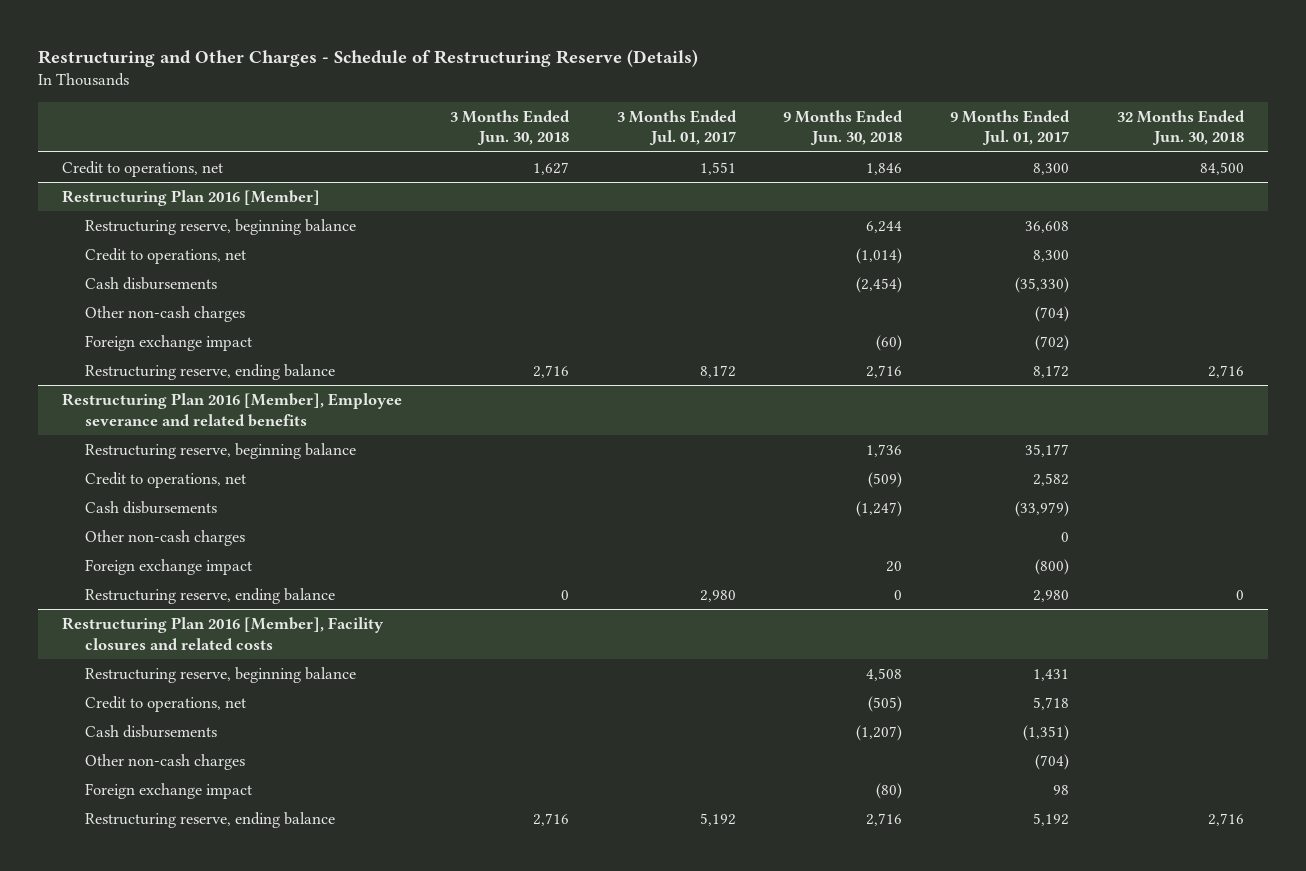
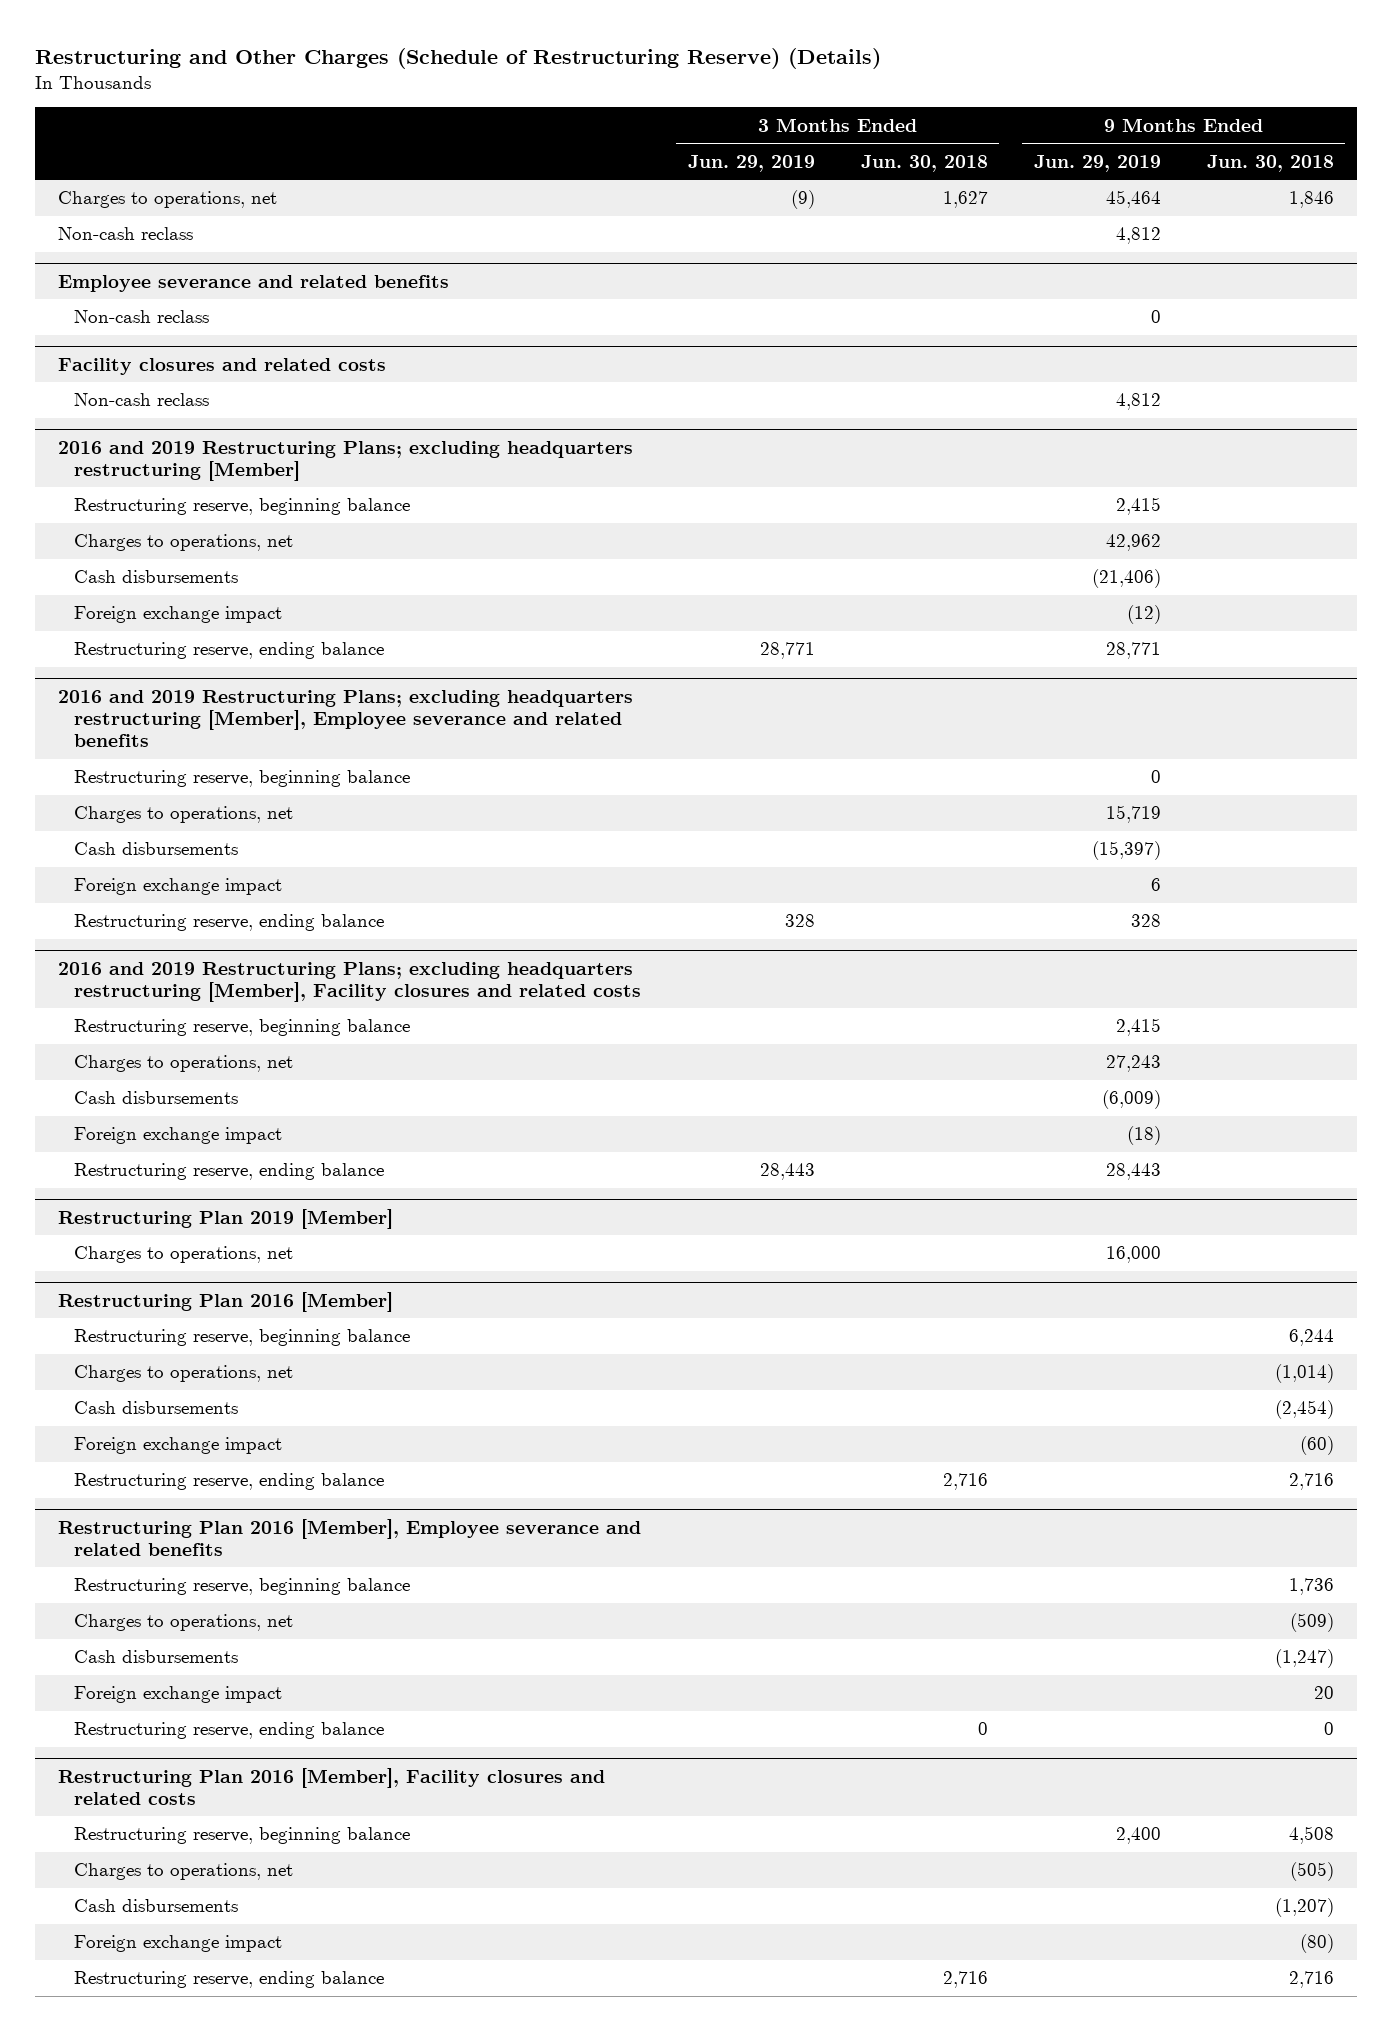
[38,49,699,68] Restructuring and Other Charges - Schedule of Restructuring Reserve (Details) -> [35,47,882,69] Restructuring and Other Charges (Schedule of Restructuring Reserve) (Details)
[616,109,737,146] 3 Months Ended Jul. 01, 2017 -> none
[950,109,1071,146] 9 Months Ended Jul. 01, 2017 -> none
[1116,109,1245,146] 32 Months Ended Jun. 30, 2018 -> none
none -> [687,154,815,172] Jun. 29, 2019
none -> [1033,154,1161,172] Jun. 29, 2019
[62,160,224,177] Credit to operations, net -> [58,191,278,209] Charges to operations, net
none -> [58,227,194,241] Non-cash reclass
none -> [58,274,450,292] Employee severance and related benefits
none -> [74,310,210,324] Non-cash reclass
none -> [58,357,387,375] Facility closures and related costs
none -> [74,393,210,407] Non-cash reclass
none -> [58,440,634,481] 2016 and 2019 Restructuring Plans; excluding headquarters restructuring [Member]
none -> [74,498,411,516] Restructuring reserve, beginning balance
none -> [74,534,294,552] Charges to operations, net
none -> [74,570,239,584] Cash disbursements
none -> [74,606,283,624] Foreign exchange impact
none -> [74,642,385,660] Restructuring reserve, ending balance
none -> [58,689,634,748] 2016 and 2019 Restructuring Plans; excluding headquarters restructuring [Member], Employee severance and related benefits
none -> [74,770,411,788] Restructuring reserve, beginning balance
none -> [74,806,294,824] Charges to operations, net
none -> [74,842,239,856] Cash disbursements
none -> [74,878,283,896] Foreign exchange impact
none -> [74,914,385,932] Restructuring reserve, ending balance
none -> [58,961,642,1002] 2016 and 2019 Restructuring Plans; excluding headquarters restructuring [Member], Facility closures and related costs
none -> [74,1019,411,1037] Restructuring reserve, beginning balance
none -> [74,1055,294,1073] Charges to operations, net
none -> [74,1091,239,1105] Cash disbursements
none -> [74,1127,283,1145] Foreign exchange impact
none -> [74,1163,385,1181] Restructuring reserve, ending balance
none -> [58,1208,394,1229] Restructuring Plan 2019 [Member]
none -> [74,1246,294,1264] Charges to operations, net
[84,247,246,264] Credit to operations, net -> [74,1365,294,1383] Charges to operations, net
[84,305,245,322] Other non-cash charges -> none
[84,471,246,488] Credit to operations, net -> [74,1614,294,1632] Charges to operations, net
[84,529,245,546] Other non-cash charges -> none
[84,695,246,712] Credit to operations, net -> [74,1863,294,1881] Charges to operations, net
[84,753,245,770] Other non-cash charges -> none

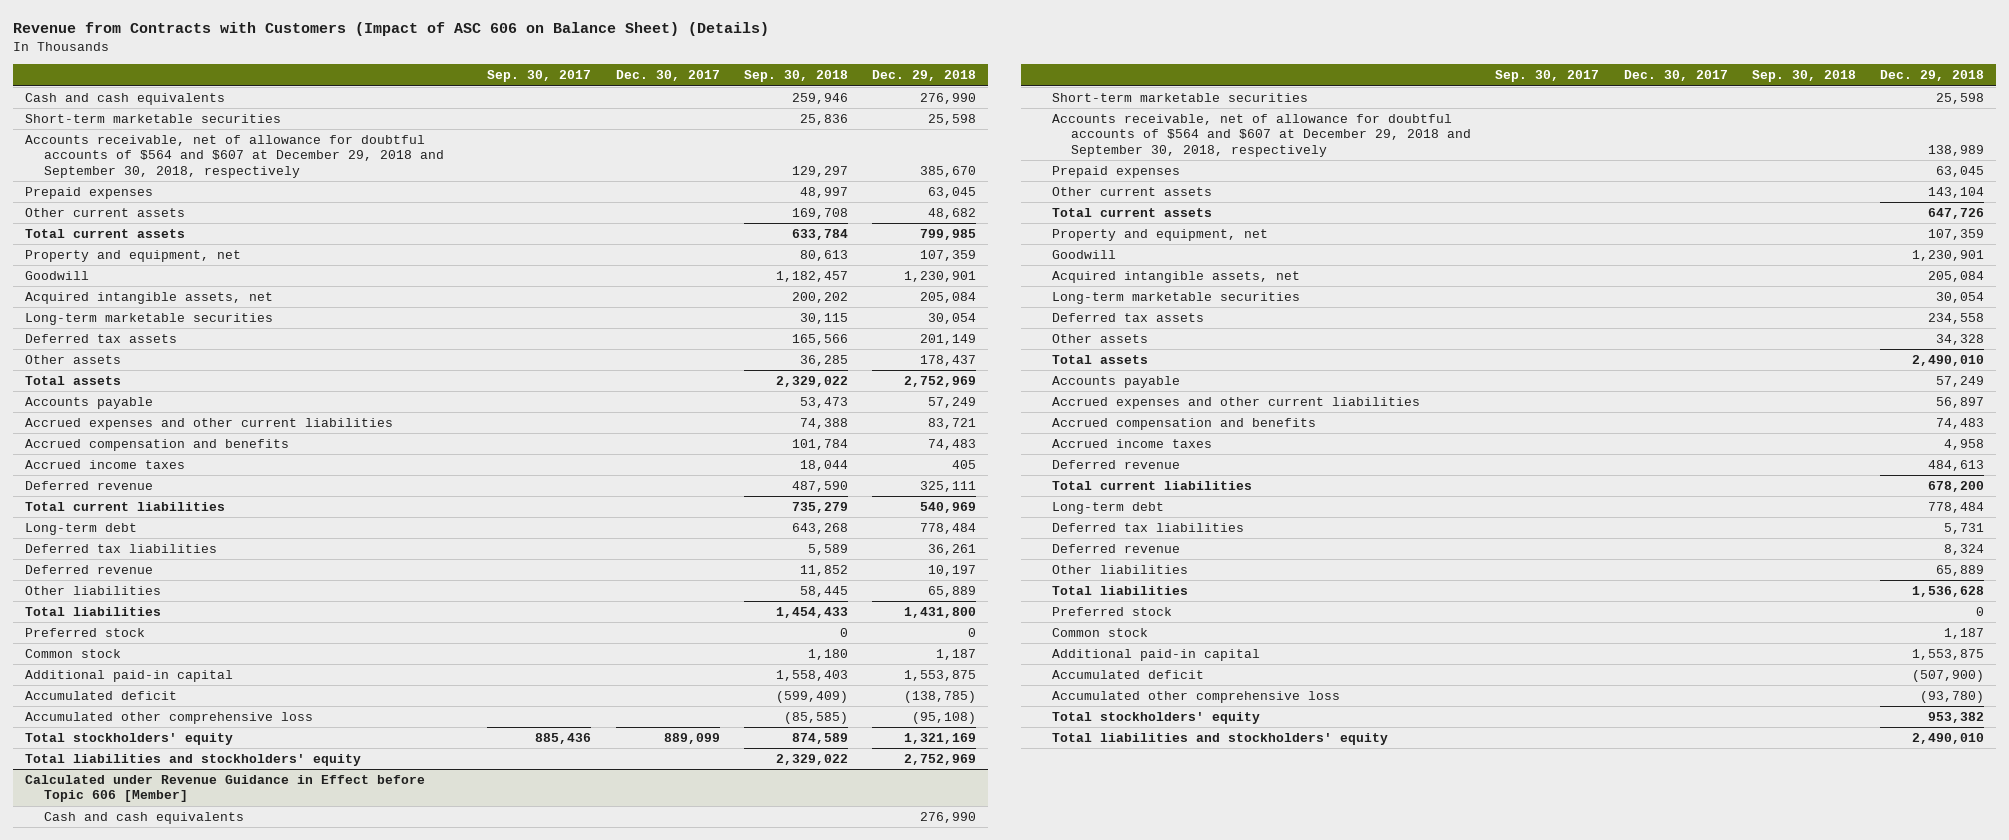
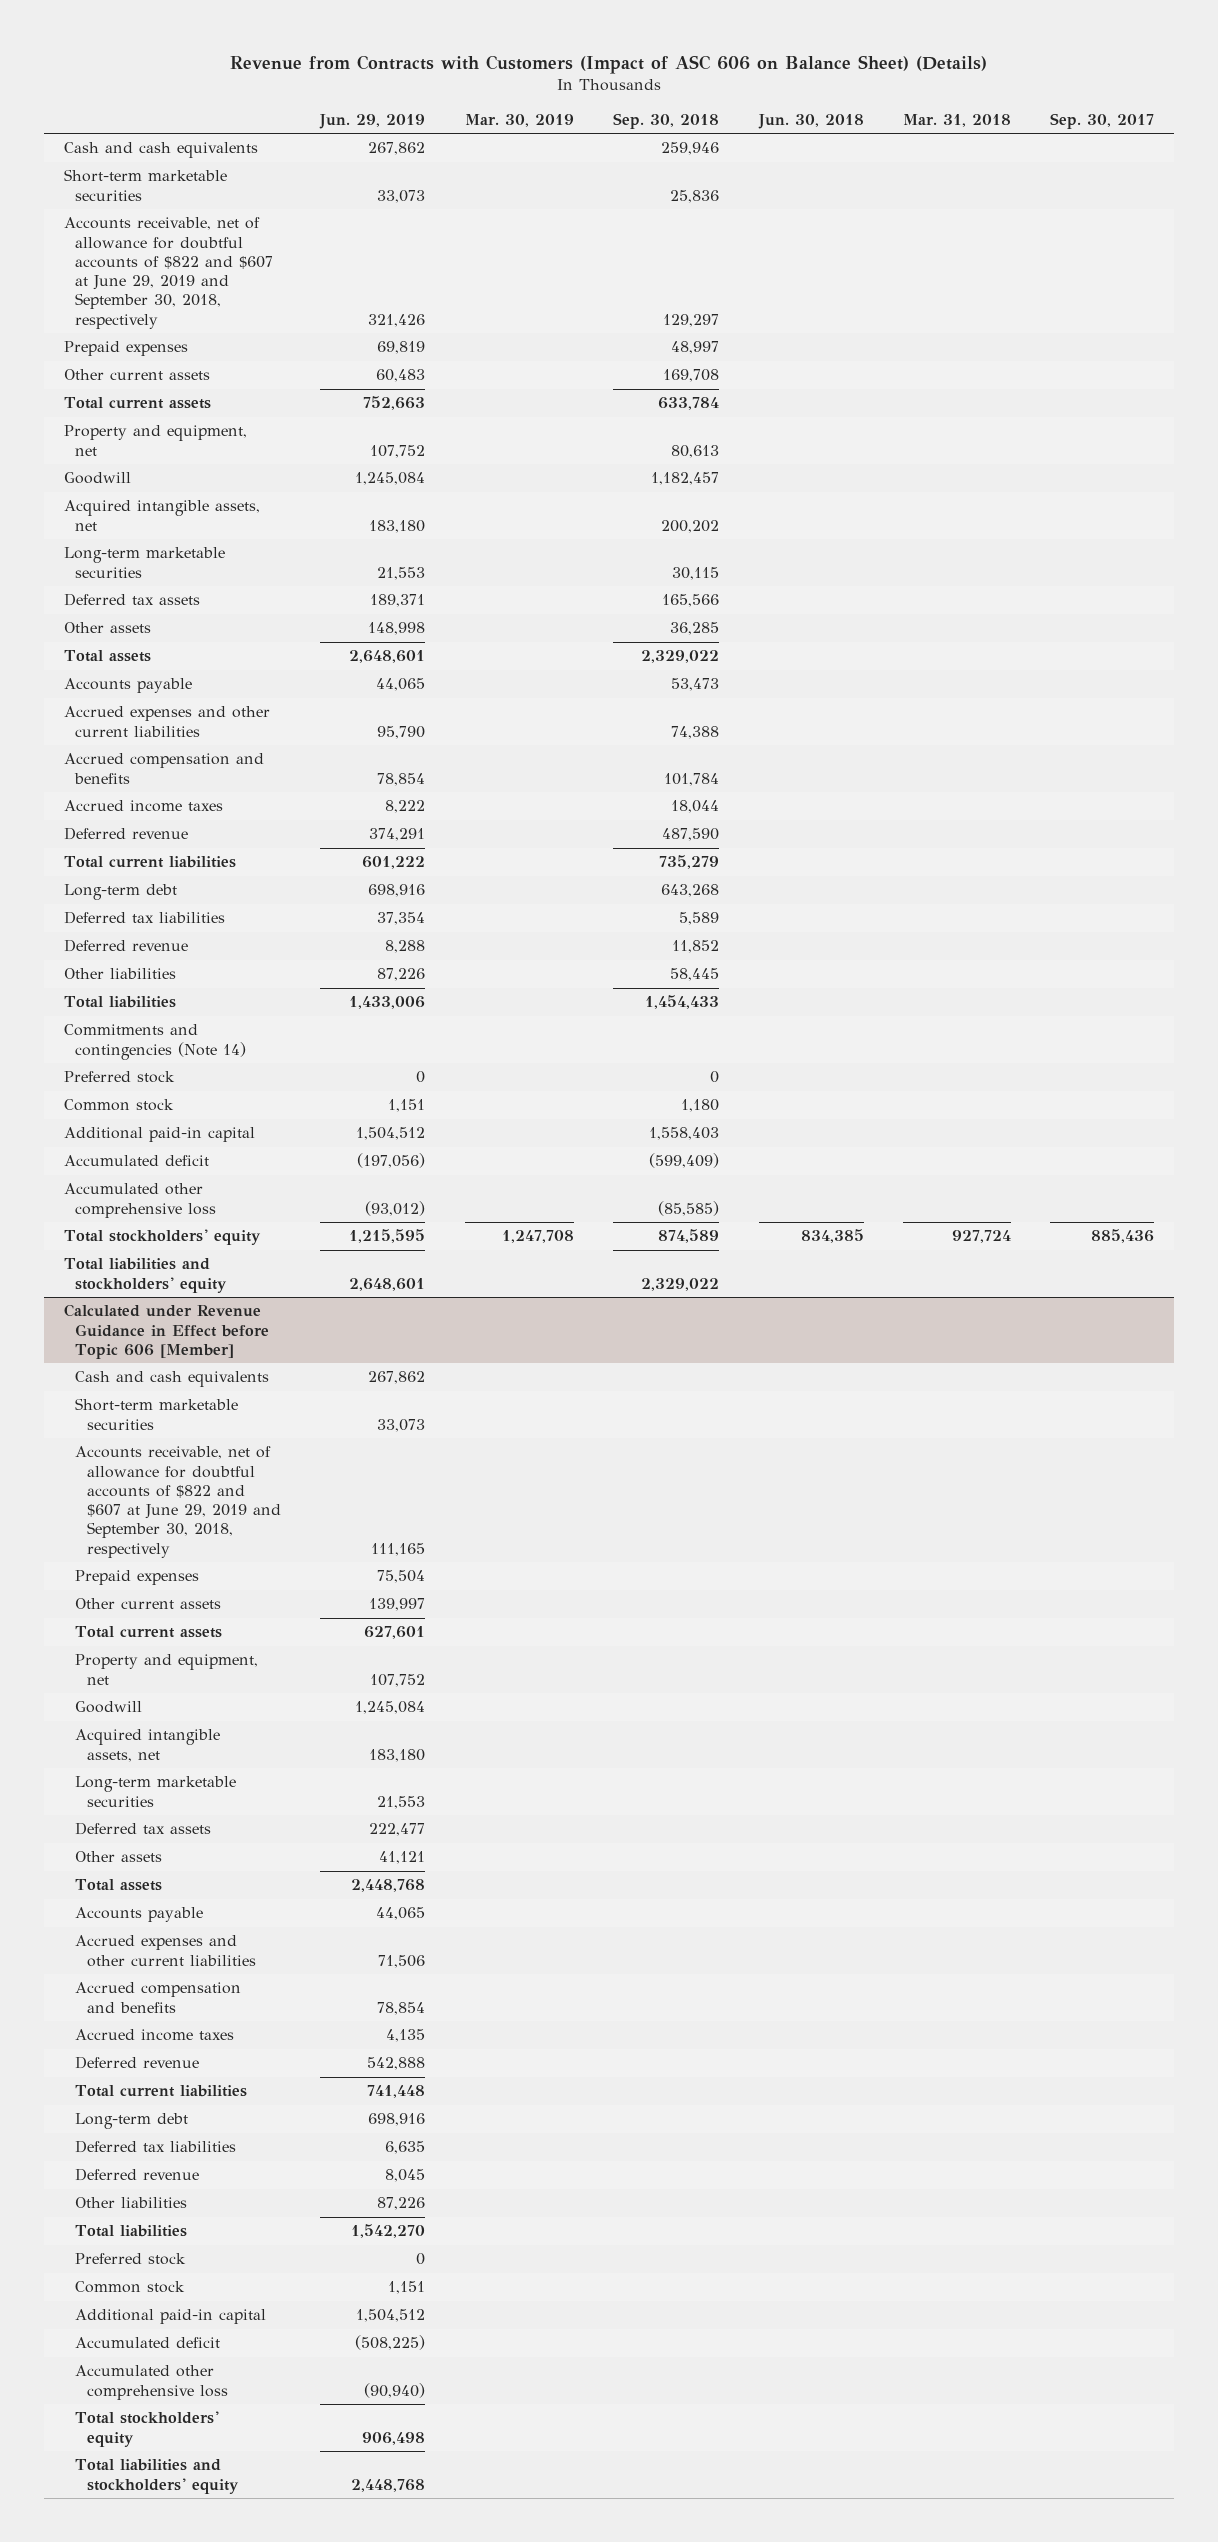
[615,70,720,82] Dec. 30, 2017 -> none
[872,70,977,82] Dec. 29, 2018 -> none
none -> [319,113,426,129] Jun. 29, 2019
none -> [464,113,574,127] Mar. 30, 2019
none -> [757,113,864,129] Jun. 30, 2018
none -> [902,113,1011,127] Mar. 31, 2018
[25,135,445,178] Accounts receivable, net of allowance for doubtful accounts of $564 and $607 at December 29, 2018 and September 30, 2018, respectively -> [63,217,274,329] Accounts receivable, net of allowance for doubtful accounts of $822 and $607 at June 29, 2019 and September 30, 2018, respectively
none -> [63,1024,247,1060] Commitments and contingencies (Note 14)
[1052,114,1472,157] Accounts receivable, net of allowance for doubtful accounts of $564 and $607 at December 29, 2018 and September 30, 2018, respectively -> [75,1446,282,1558] Accounts receivable, net of allowance for doubtful accounts of $822 and $607 at June 29, 2019 and September 30, 2018, respectively

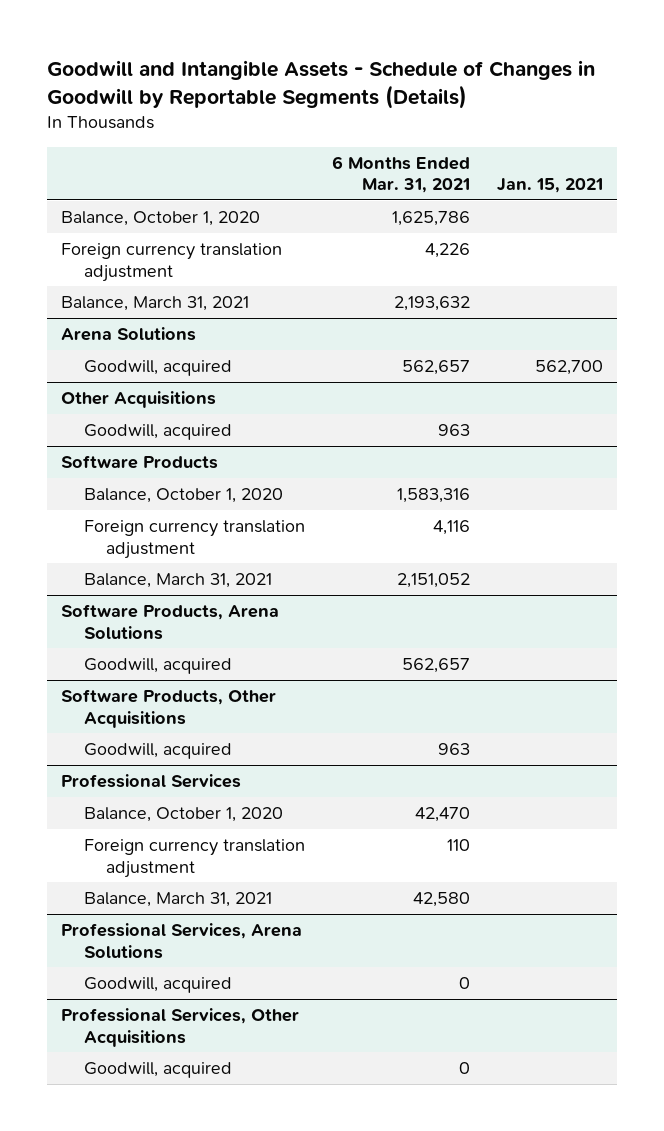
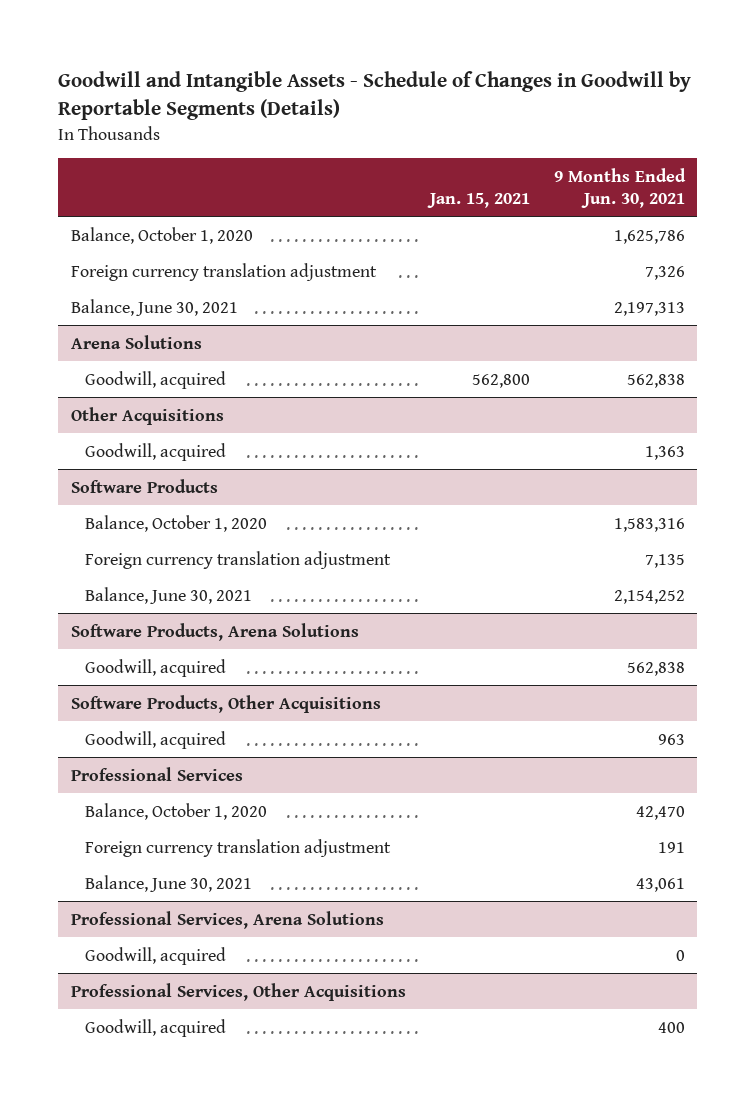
[331,155,470,194] 6 Months Ended Mar. 31, 2021 -> none
none -> [554,167,687,208] 9 Months Ended Jun. 30, 2021
[61,296,250,312] Balance, March 31, 2021 -> [70,298,238,316] Balance, June 30, 2021
[535,360,604,376] 562,700 -> [471,373,530,388] 562,800
[83,573,272,589] Balance, March 31, 2021 -> [85,586,253,604] Balance, June 30, 2021
[83,892,272,908] Balance, March 31, 2021 -> [85,874,253,892] Balance, June 30, 2021

